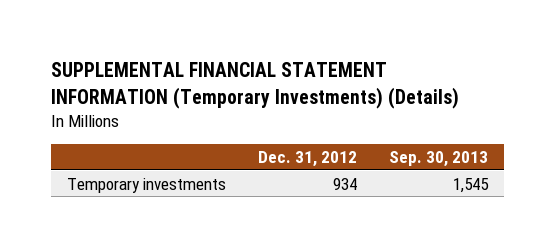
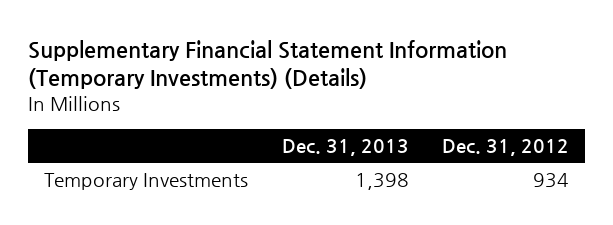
[50,62,459,110] SUPPLEMENTAL FINANCIAL STATEMENT INFORMATION (Temporary Investments) (Details) -> [27,39,507,90] Supplementary Financial Statement Information (Temporary Investments) (Details)
[389,150,489,167] Sep. 30, 2013 -> none
none -> [281,139,409,157] Dec. 31, 2013
[66,177,226,193] Temporary investments -> [44,173,249,191] Temporary Investments

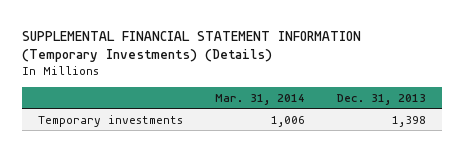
[27,39,507,90] Supplementary Financial Statement Information (Temporary Investments) (Details) -> [22,30,362,63] SUPPLEMENTAL FINANCIAL STATEMENT INFORMATION (Temporary Investments) (Details)
[441,139,569,157] Dec. 31, 2012 -> none
none -> [214,93,305,105] Mar. 31, 2014
[44,173,249,191] Temporary Investments -> [38,114,184,127] Temporary investments

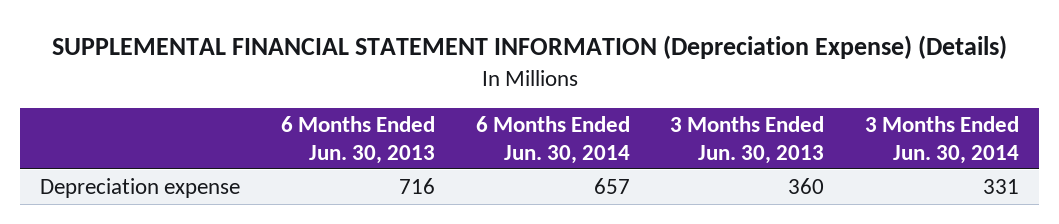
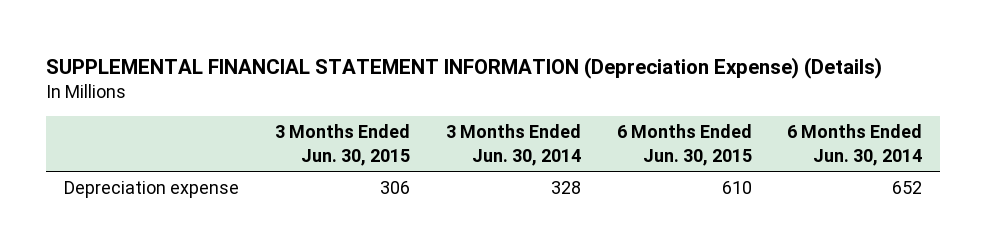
[281,116,436,164] 6 Months Ended Jun. 30, 2013 -> none
[670,116,825,164] 3 Months Ended Jun. 30, 2013 -> none
none -> [274,124,410,166] 3 Months Ended Jun. 30, 2015
none -> [616,124,752,166] 6 Months Ended Jun. 30, 2015
[593,178,630,195] 657 -> [892,181,923,195] 652
[982,179,1019,195] 331 -> [550,181,581,195] 328

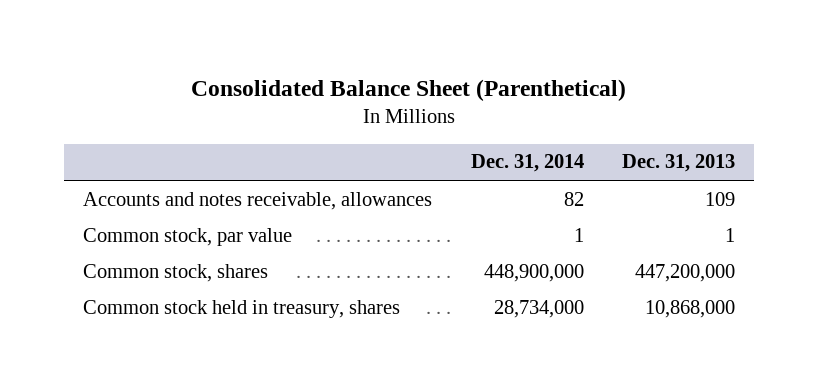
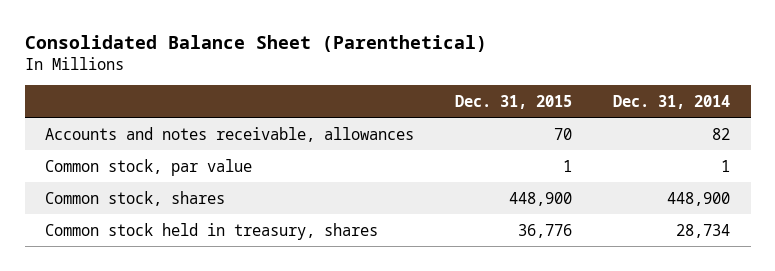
[622,154,736,173] Dec. 31, 2013 -> none
none -> [455,94,573,109] Dec. 31, 2015
[483,263,584,282] 448,900,000 -> [667,191,731,206] 448,900
[493,299,584,318] 28,734,000 -> [676,223,731,238] 28,734

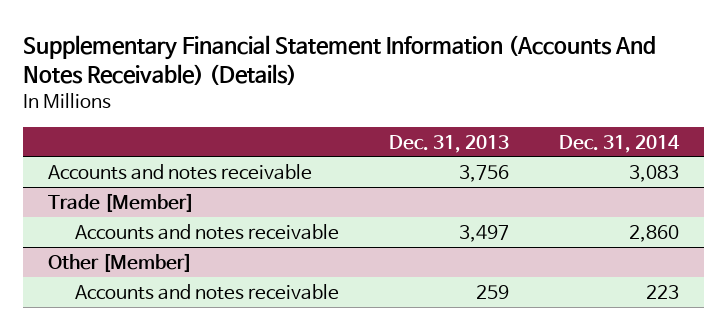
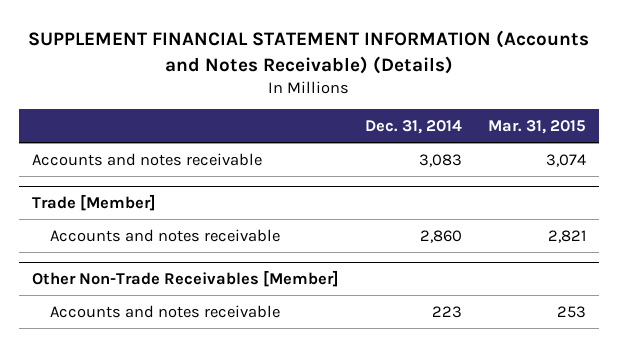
[23,34,657,86] Supplementary Financial Statement Information (Accounts And Notes Receivable) (Details) -> [28,29,590,74] SUPPLEMENT FINANCIAL STATEMENT INFORMATION (Accounts and Notes Receivable) (Details)
[389,134,510,153] Dec. 31, 2013 -> none
none -> [487,120,586,135] Mar. 31, 2015
[48,252,193,272] Other [Member] -> [32,270,340,288] Other Non-Trade Receivables [Member]

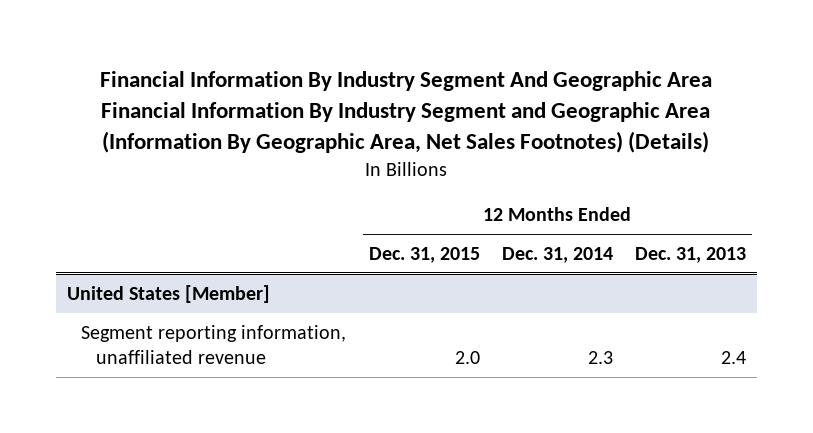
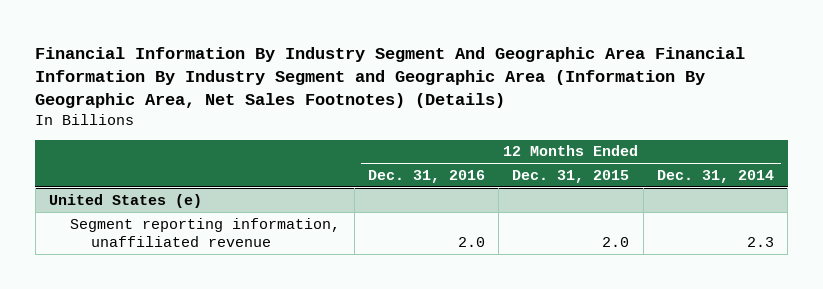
[635,246,747,263] Dec. 31, 2013 -> none
none -> [367,169,485,183] Dec. 31, 2016
[66,284,270,303] United States [Member] -> [49,193,203,208] United States (e)

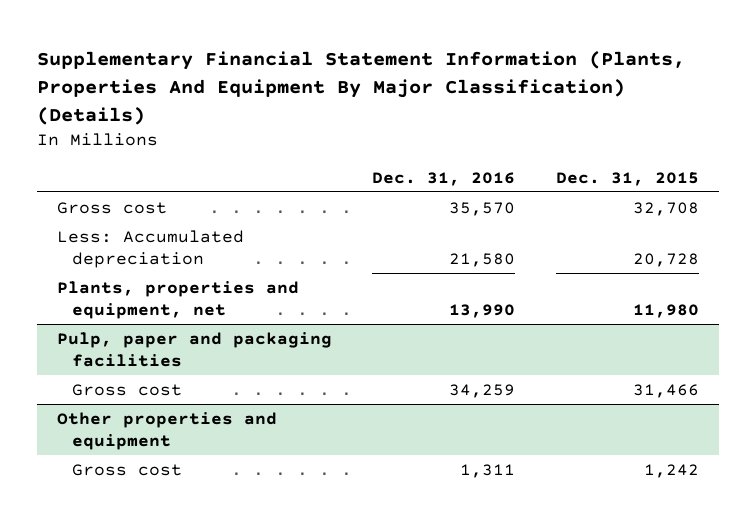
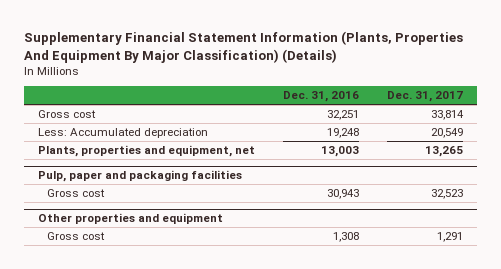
[555,171,699,186] Dec. 31, 2015 -> none
none -> [386,91,463,103] Dec. 31, 2017
[449,201,516,216] 35,570 -> [326,109,359,120] 32,251
[449,252,516,267] 21,580 -> [326,127,359,138] 19,248
[449,303,516,318] 13,990 -> [320,145,359,157] 13,003
[449,383,516,398] 34,259 -> [326,188,359,199] 30,943
[460,463,516,478] 1,311 -> [332,231,359,242] 1,308

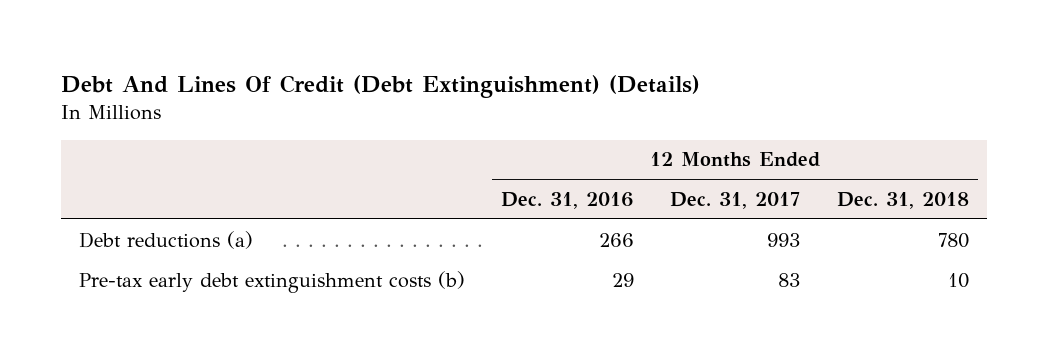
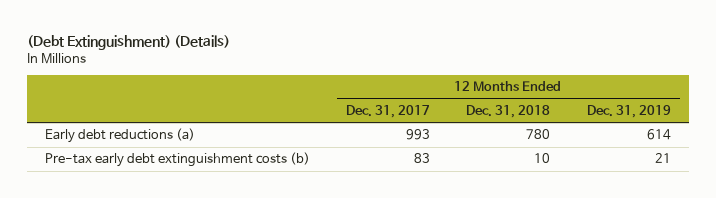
[60,75,700,99] Debt And Lines Of Credit (Debt Extinguishment) (Details) -> [26,34,230,50] (Debt Extinguishment) (Details)
[501,192,635,210] Dec. 31, 2016 -> none
none -> [586,104,671,118] Dec. 31, 2019
[78,230,253,249] Debt reductions (a) -> [44,128,195,144] Early debt reductions (a)

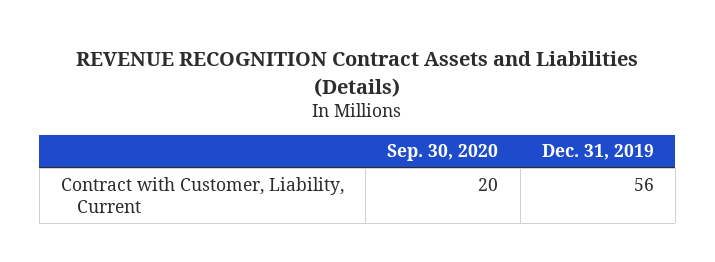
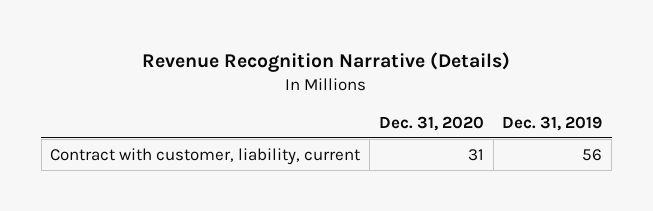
[76,51,639,97] REVENUE RECOGNITION Contract Assets and Liabilities (Details) -> [142,52,511,73] Revenue Recognition Narrative (Details)
[387,144,499,162] Sep. 30, 2020 -> none
none -> [378,115,484,131] Dec. 31, 2020
[60,176,344,214] Contract with Customer, Liability, Current -> [50,147,361,165] Contract with customer, liability, current

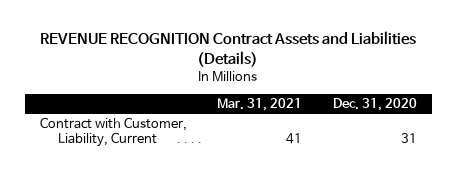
[142,52,511,73] Revenue Recognition Narrative (Details) -> [40,31,417,68] REVENUE RECOGNITION Contract Assets and Liabilities (Details)
[502,115,603,131] Dec. 31, 2019 -> none
none -> [217,98,303,112] Mar. 31, 2021
[50,147,361,165] Contract with customer, liability, current -> [39,117,187,147] Contract with Customer, Liability, Current

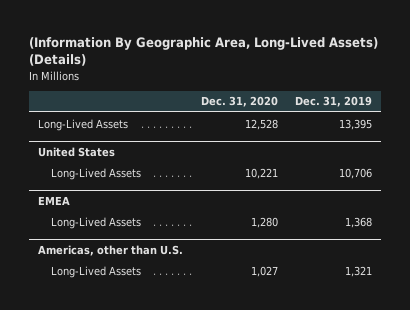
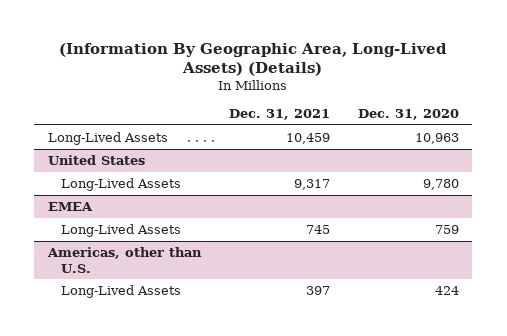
[295,96,373,108] Dec. 31, 2019 -> none
none -> [228,109,330,121] Dec. 31, 2021
[244,118,278,130] 12,528 -> [414,132,459,144] 10,963
[244,167,278,179] 10,221 -> [422,178,459,190] 9,780
[250,216,278,228] 1,280 -> [434,224,459,234] 759
[250,265,278,277] 1,027 -> [434,285,459,295] 424

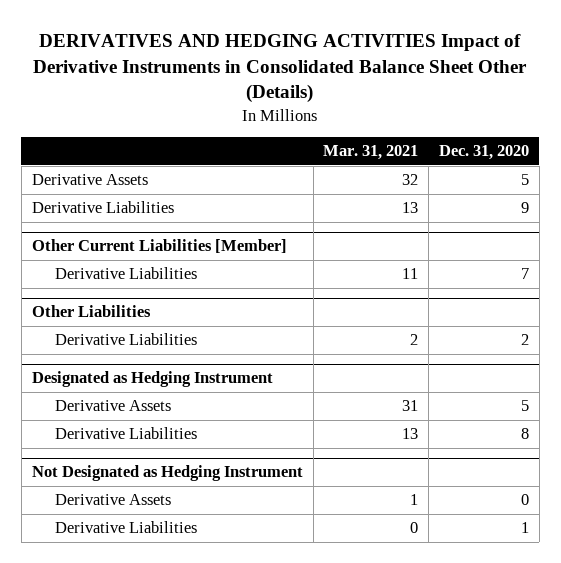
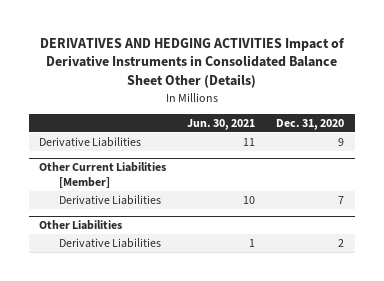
[323,145,419,161] Mar. 31, 2021 -> none
none -> [187,118,256,130] Jun. 30, 2021
[31,174,148,186] Derivative Assets -> none
[31,371,273,388] Designated as Hedging Instrument -> none
[54,400,171,412] Derivative Assets -> none
[54,427,197,440] Derivative Liabilities -> none
[31,465,303,482] Not Designated as Hedging Instrument -> none
[54,494,171,506] Derivative Assets -> none
[54,521,197,534] Derivative Liabilities -> none

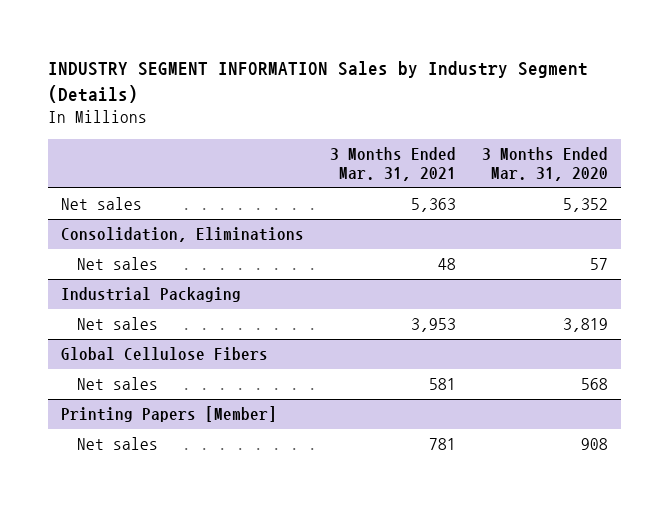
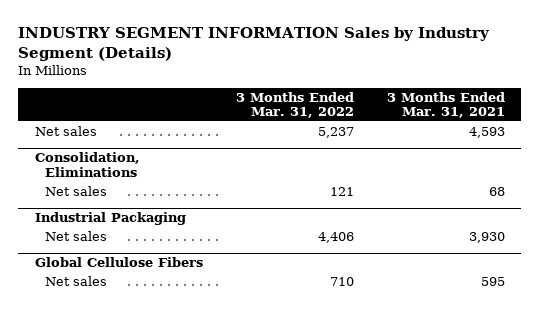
[482,146,609,182] 3 Months Ended Mar. 31, 2020 -> none
none -> [235,91,354,119] 3 Months Ended Mar. 31, 2022
[411,198,457,213] 5,363 -> [468,126,505,138] 4,593
[438,258,457,271] 48 -> [488,186,505,196] 68
[411,318,457,333] 3,953 -> [468,231,505,243] 3,930
[61,406,278,423] Printing Papers [Member] -> none
[76,437,158,451] Net sales -> none
[429,378,457,391] 581 -> [480,276,505,286] 595

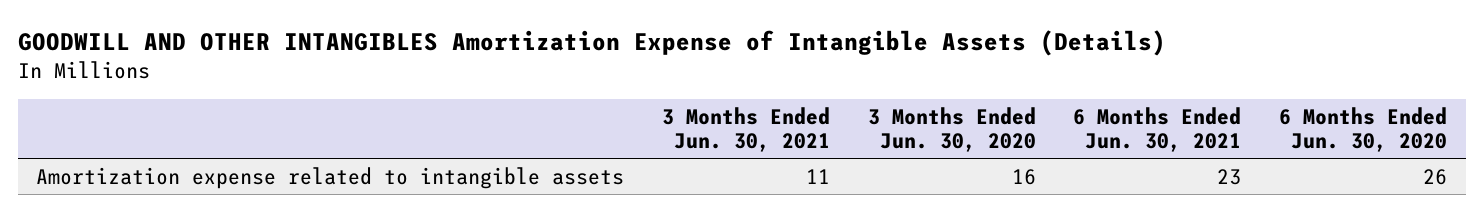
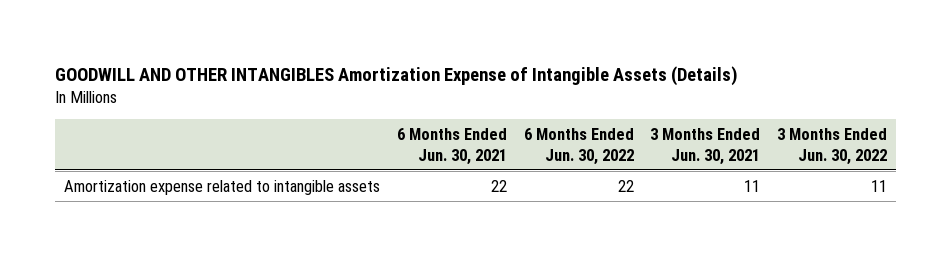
[867,106,1036,153] 3 Months Ended Jun. 30, 2020 -> none
[1279,106,1448,153] 6 Months Ended Jun. 30, 2020 -> none
none -> [523,127,634,165] 6 Months Ended Jun. 30, 2022
none -> [777,127,888,165] 3 Months Ended Jun. 30, 2022
[1217,168,1242,185] 23 -> [490,179,507,192] 22

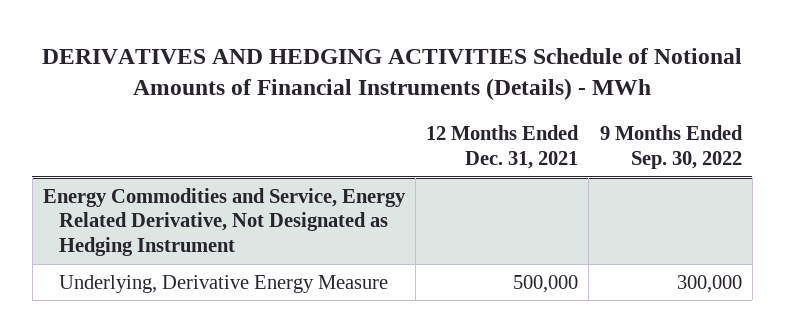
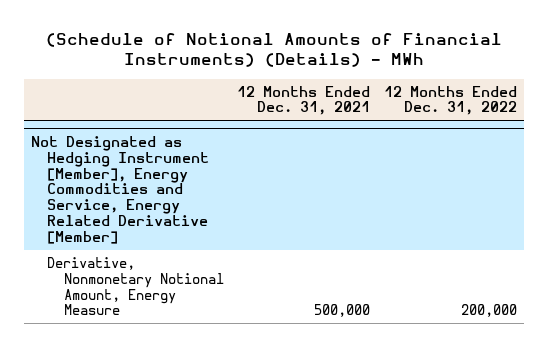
[42,47,743,101] DERIVATIVES AND HEDGING ACTIVITIES Schedule of Notional Amounts of Financial Instruments (Details) - MWh -> [46,32,503,68] (Schedule of Notional Amounts of Financial Instruments) (Details) - MWh
[599,125,743,170] 9 Months Ended Sep. 30, 2022 -> none
none -> [384,85,518,116] 12 Months Ended Dec. 31, 2022
[42,187,406,257] Energy Commodities and Service, Energy Related Derivative, Not Designated as Hedging Instrument -> [30,135,210,244] Not Designated as Hedging Instrument [Member], Energy Commodities and Service, Energy Related Derivative [Member]
[59,274,389,293] Underlying, Derivative Energy Measure -> [47,256,224,316] Derivative, Nonmonetary Notional Amount, Energy Measure

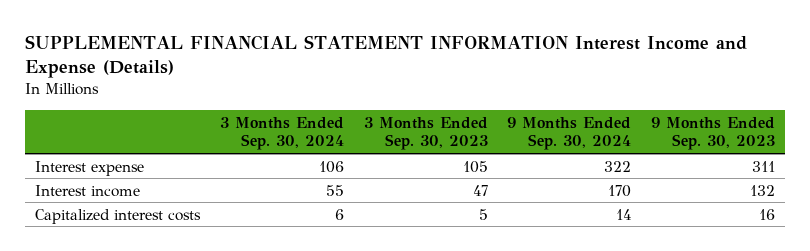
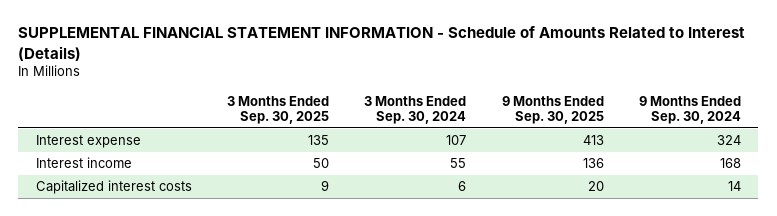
[24,35,747,79] SUPPLEMENTAL FINANCIAL STATEMENT INFORMATION Interest Income and Expense (Details) -> [18,26,746,61] SUPPLEMENTAL FINANCIAL STATEMENT INFORMATION - Schedule of Amounts Related to Interest (Details)
[363,116,488,151] 3 Months Ended Sep. 30, 2023 -> none
[651,116,776,151] 9 Months Ended Sep. 30, 2023 -> none
none -> [227,95,330,125] 3 Months Ended Sep. 30, 2025
none -> [501,95,604,125] 9 Months Ended Sep. 30, 2025
[318,160,344,173] 106 -> [446,135,467,146] 107
[604,160,632,172] 322 -> [716,135,741,146] 324
[608,184,632,197] 170 -> [719,158,741,169] 168

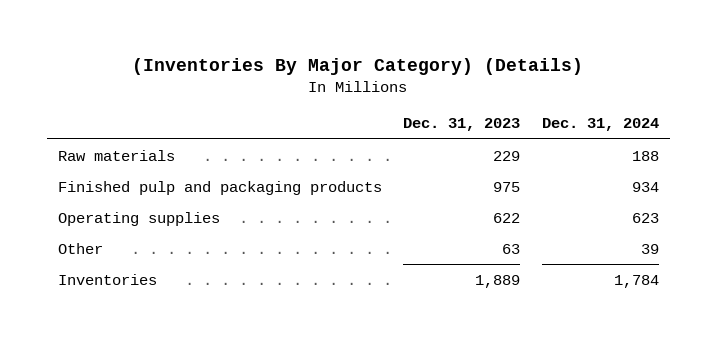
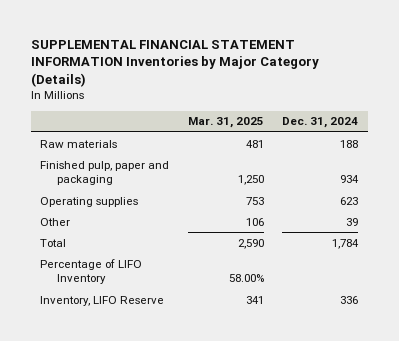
[132,57,584,75] (Inventories By Major Category) (Details) -> [31,39,320,87] SUPPLEMENTAL FINANCIAL STATEMENT INFORMATION Inventories by Major Category (Details)
[403,118,521,132] Dec. 31, 2023 -> none
none -> [187,117,264,129] Mar. 31, 2025
[57,180,382,195] Finished pulp and packaging products -> [40,160,170,186] Finished pulp, paper and packaging
[57,273,157,285] Inventories -> [40,238,67,247] Total
none -> [40,258,143,285] Percentage of LIFO Inventory
none -> [40,295,165,306] Inventory, LIFO Reserve

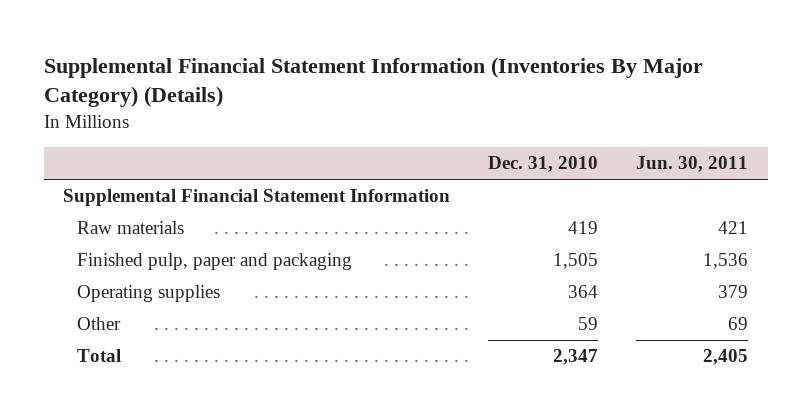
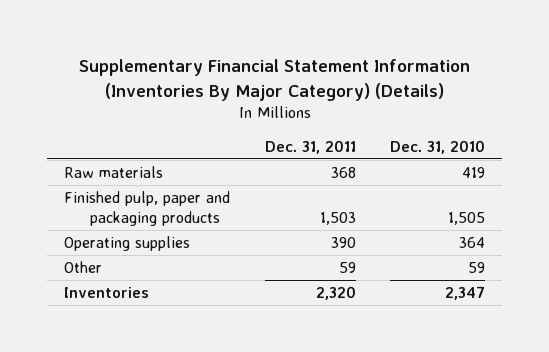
[43,56,703,108] Supplemental Financial Statement Information (Inventories By Major Category) (Details) -> [78,58,470,101] Supplementary Financial Statement Information (Inventories By Major Category) (Details)
[636,156,749,173] Jun. 30, 2011 -> none
none -> [264,139,356,154] Dec. 31, 2011
[62,189,450,207] Supplemental Financial Statement Information -> none
[76,253,352,271] Finished pulp, paper and packaging -> [64,190,231,226] Finished pulp, paper and packaging products
[76,349,121,363] Total -> [64,286,150,298] Inventories

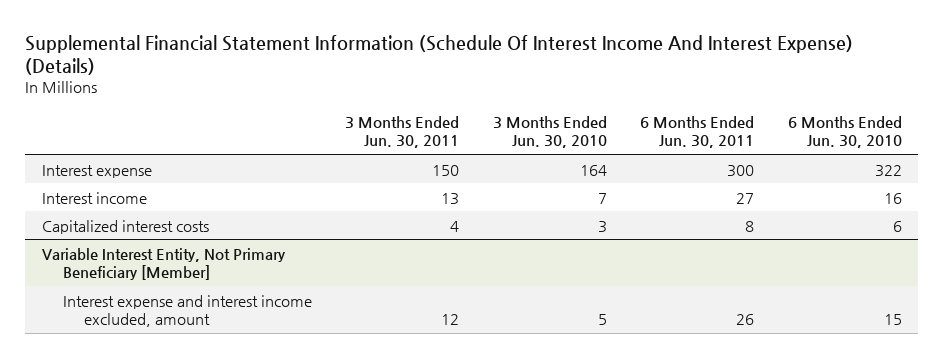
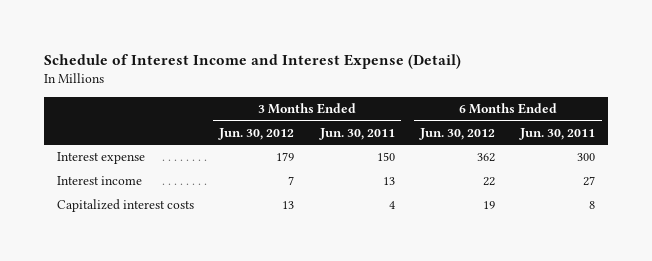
[25,34,854,76] Supplemental Financial Statement Information (Schedule Of Interest Income And Interest Expense) (Details) -> [44,54,462,70] Schedule of Interest Income and Interest Expense (Detail)
[492,115,607,149] 3 Months Ended Jun. 30, 2010 -> none
[787,115,902,149] 6 Months Ended Jun. 30, 2010 -> none
none -> [218,127,295,140] Jun. 30, 2012
none -> [418,127,495,140] Jun. 30, 2012
[42,247,287,280] Variable Interest Entity, Not Primary Beneficiary [Member] -> none
[62,294,312,327] Interest expense and interest income excluded, amount -> none

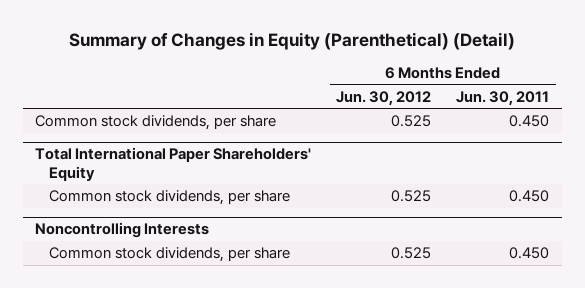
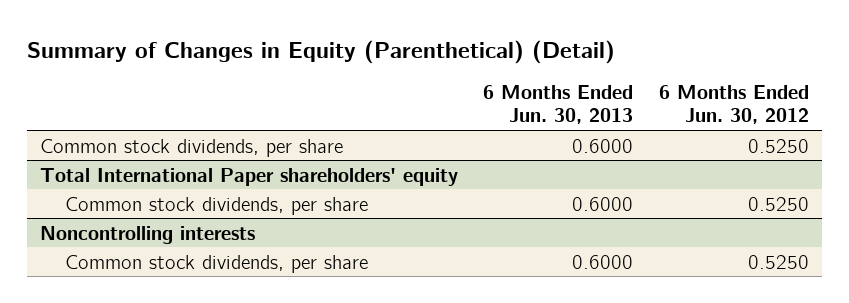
[456,90,550,106] Jun. 30, 2011 -> none
none -> [483,85,634,125] 6 Months Ended Jun. 30, 2013
[391,115,432,128] 0.525 -> [748,138,810,153] 0.5250
[35,147,312,182] Total International Paper Shareholders' Equity -> [39,167,458,186] Total International Paper shareholders' equity
[391,190,432,203] 0.525 -> [748,196,810,211] 0.5250
[35,222,210,239] Noncontrolling Interests -> [39,225,255,244] Noncontrolling interests
[391,247,432,260] 0.525 -> [748,254,810,269] 0.5250

